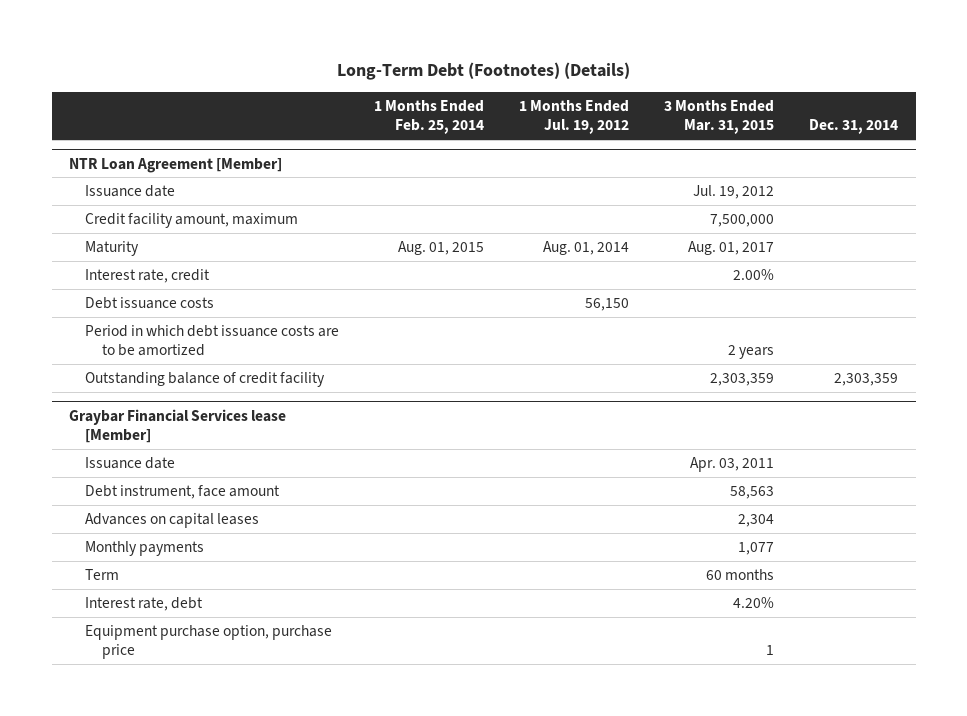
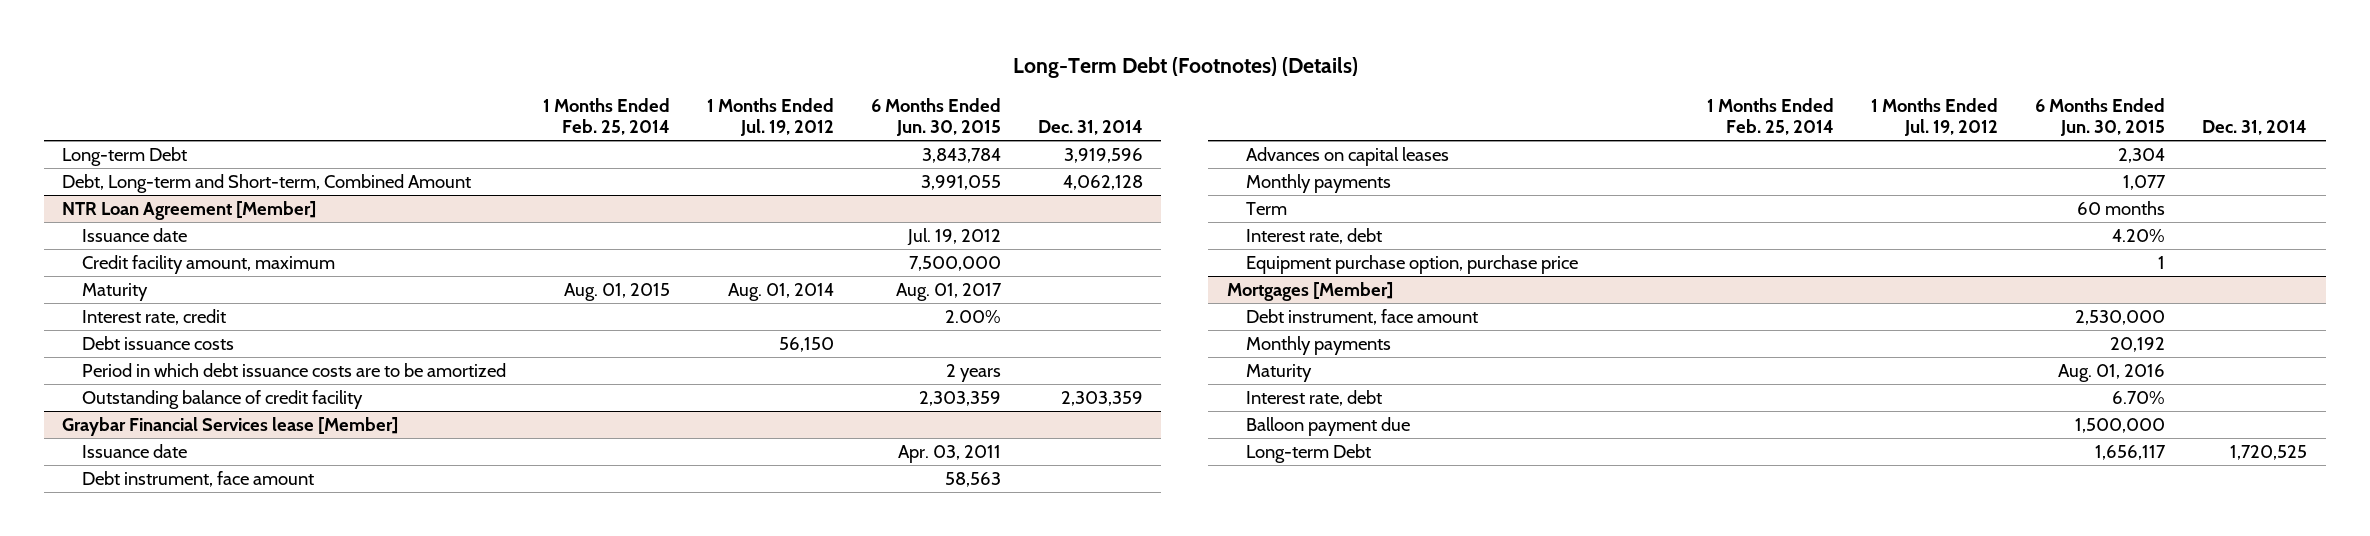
[664,100,775,135] 3 Months Ended Mar. 31, 2015 -> none
none -> [870,97,1001,137] 6 Months Ended Jun. 30, 2015
none -> [62,147,188,167] Long-term Debt
none -> [62,174,472,194] Debt, Long-term and Short-term, Combined Amount
none -> [1226,282,1393,302] Mortgages [Member]
none -> [1246,309,1479,326] Debt instrument, face amount
none -> [1246,336,1392,356] Monthly payments
none -> [1246,364,1313,383] Maturity
none -> [1246,390,1383,407] Interest rate, debt
none -> [1246,417,1411,437] Balloon payment due
none -> [1246,444,1372,464] Long-term Debt

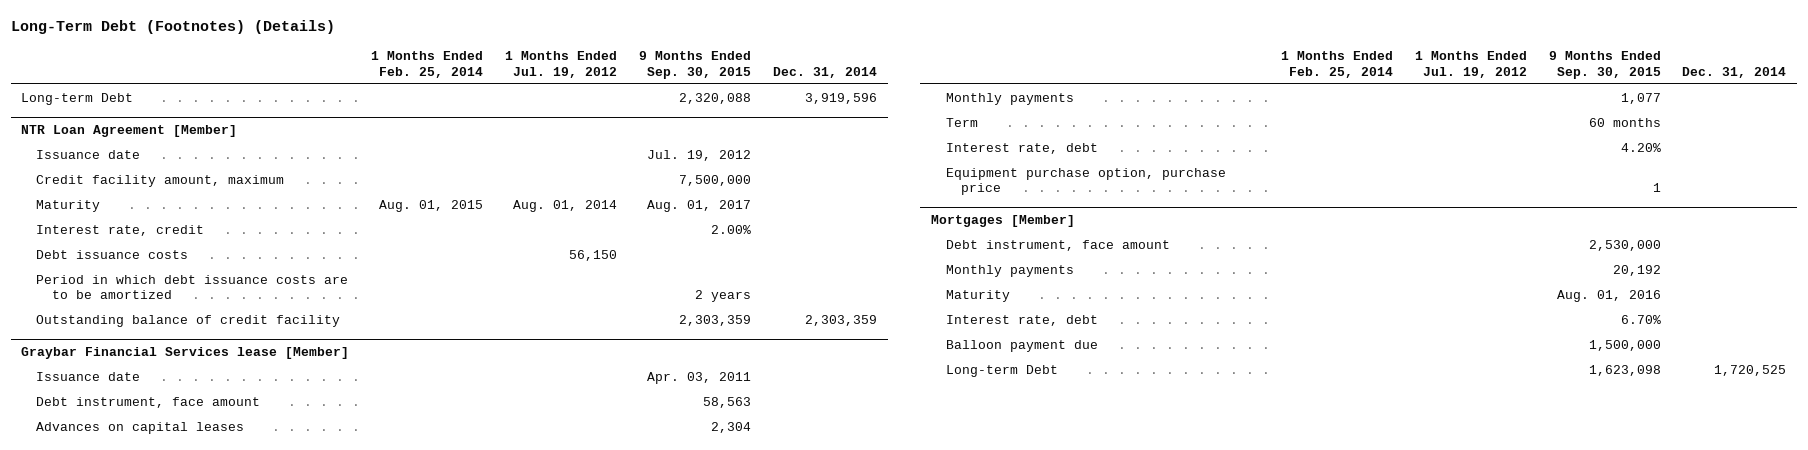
[870,97,1001,137] 6 Months Ended Jun. 30, 2015 -> none
none -> [638,51,751,79] 9 Months Ended Sep. 30, 2015
[62,174,472,194] Debt, Long-term and Short-term, Combined Amount -> none

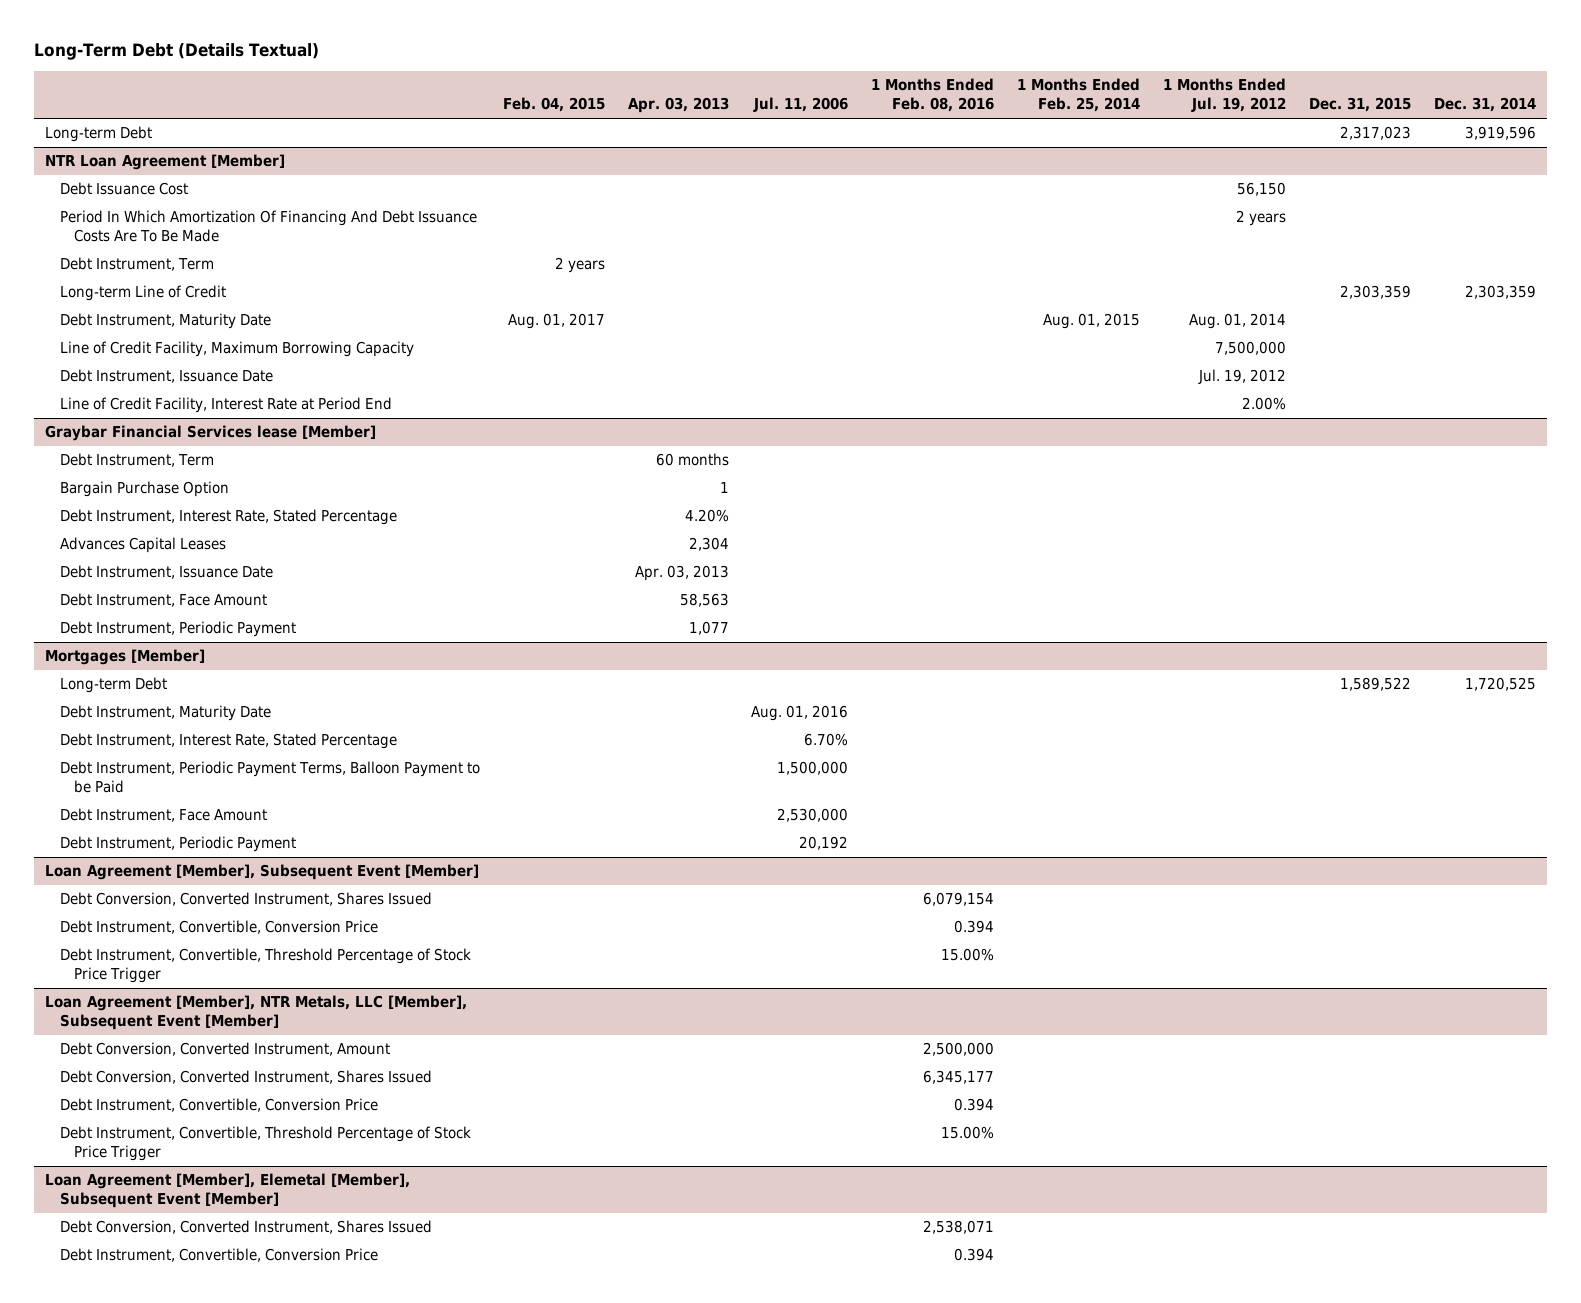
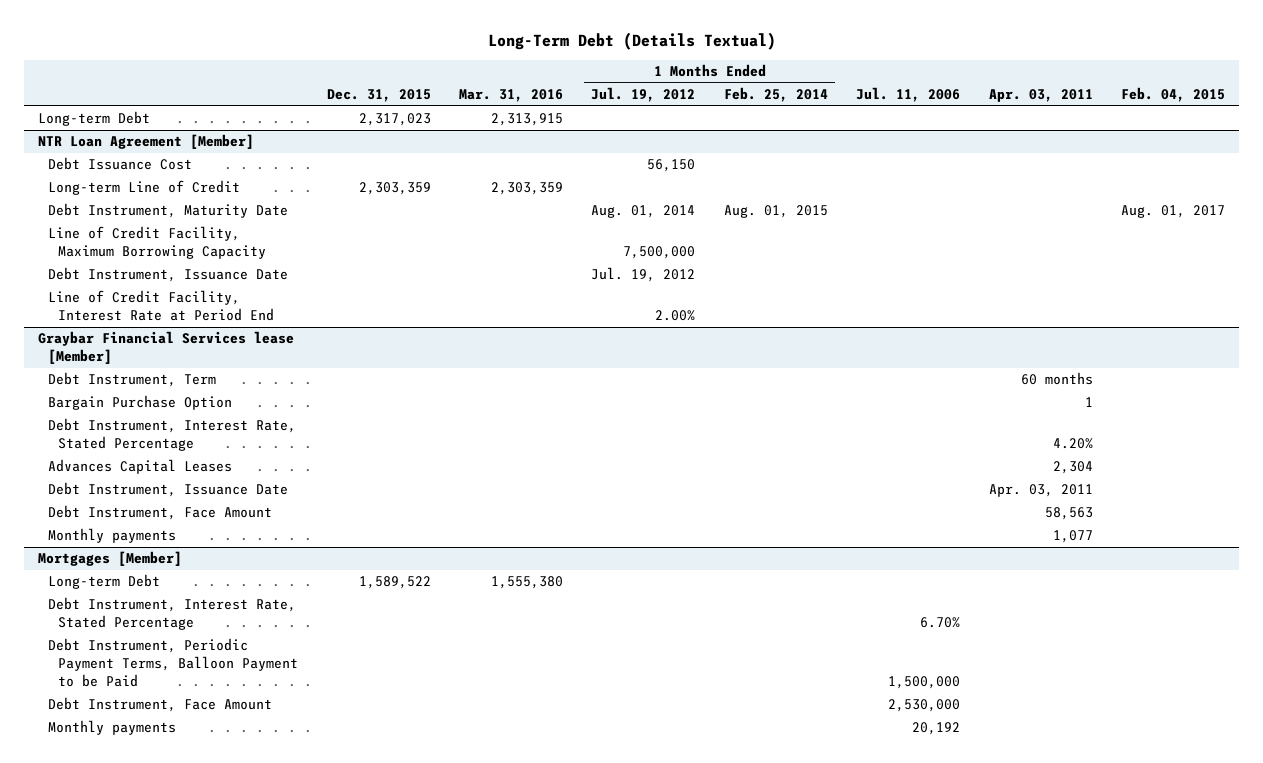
[627,97,729,114] Apr. 03, 2013 -> none
[871,78,995,113] 1 Months Ended Feb. 08, 2016 -> none
[1433,97,1536,113] Dec. 31, 2014 -> none
none -> [458,88,563,102] Mar. 31, 2016
none -> [988,88,1093,102] Apr. 03, 2011
[59,210,477,243] Period In Which Amortization Of Financing And Debt Issuance Costs Are To Be Made -> none
[59,257,214,272] Debt Instrument, Term -> none
[59,621,296,638] Debt Instrument, Periodic Payment -> [48,528,177,544] Monthly payments
[59,705,271,722] Debt Instrument, Maturity Date -> none
[45,864,480,881] Loan Agreement [Member], Subsequent Event [Member] -> none
[59,892,432,907] Debt Conversion, Converted Instrument, Shares Issued -> none
[59,920,378,935] Debt Instrument, Convertible, Conversion Price -> none
[59,948,471,984] Debt Instrument, Convertible, Threshold Percentage of Stock Price Trigger -> none
[45,995,468,1031] Loan Agreement [Member], NTR Metals, LLC [Member], Subsequent Event [Member] -> none
[59,1042,390,1057] Debt Conversion, Converted Instrument, Amount -> none
[59,1070,432,1085] Debt Conversion, Converted Instrument, Shares Issued -> none
[59,1098,378,1113] Debt Instrument, Convertible, Conversion Price -> none
[59,1126,471,1162] Debt Instrument, Convertible, Threshold Percentage of Stock Price Trigger -> none
[45,1173,411,1209] Loan Agreement [Member], Elemetal [Member], Subsequent Event [Member] -> none
[59,1220,432,1235] Debt Conversion, Converted Instrument, Shares Issued -> none
[59,1248,378,1263] Debt Instrument, Convertible, Conversion Price -> none
[59,836,296,853] Debt Instrument, Periodic Payment -> [48,720,177,736] Monthly payments

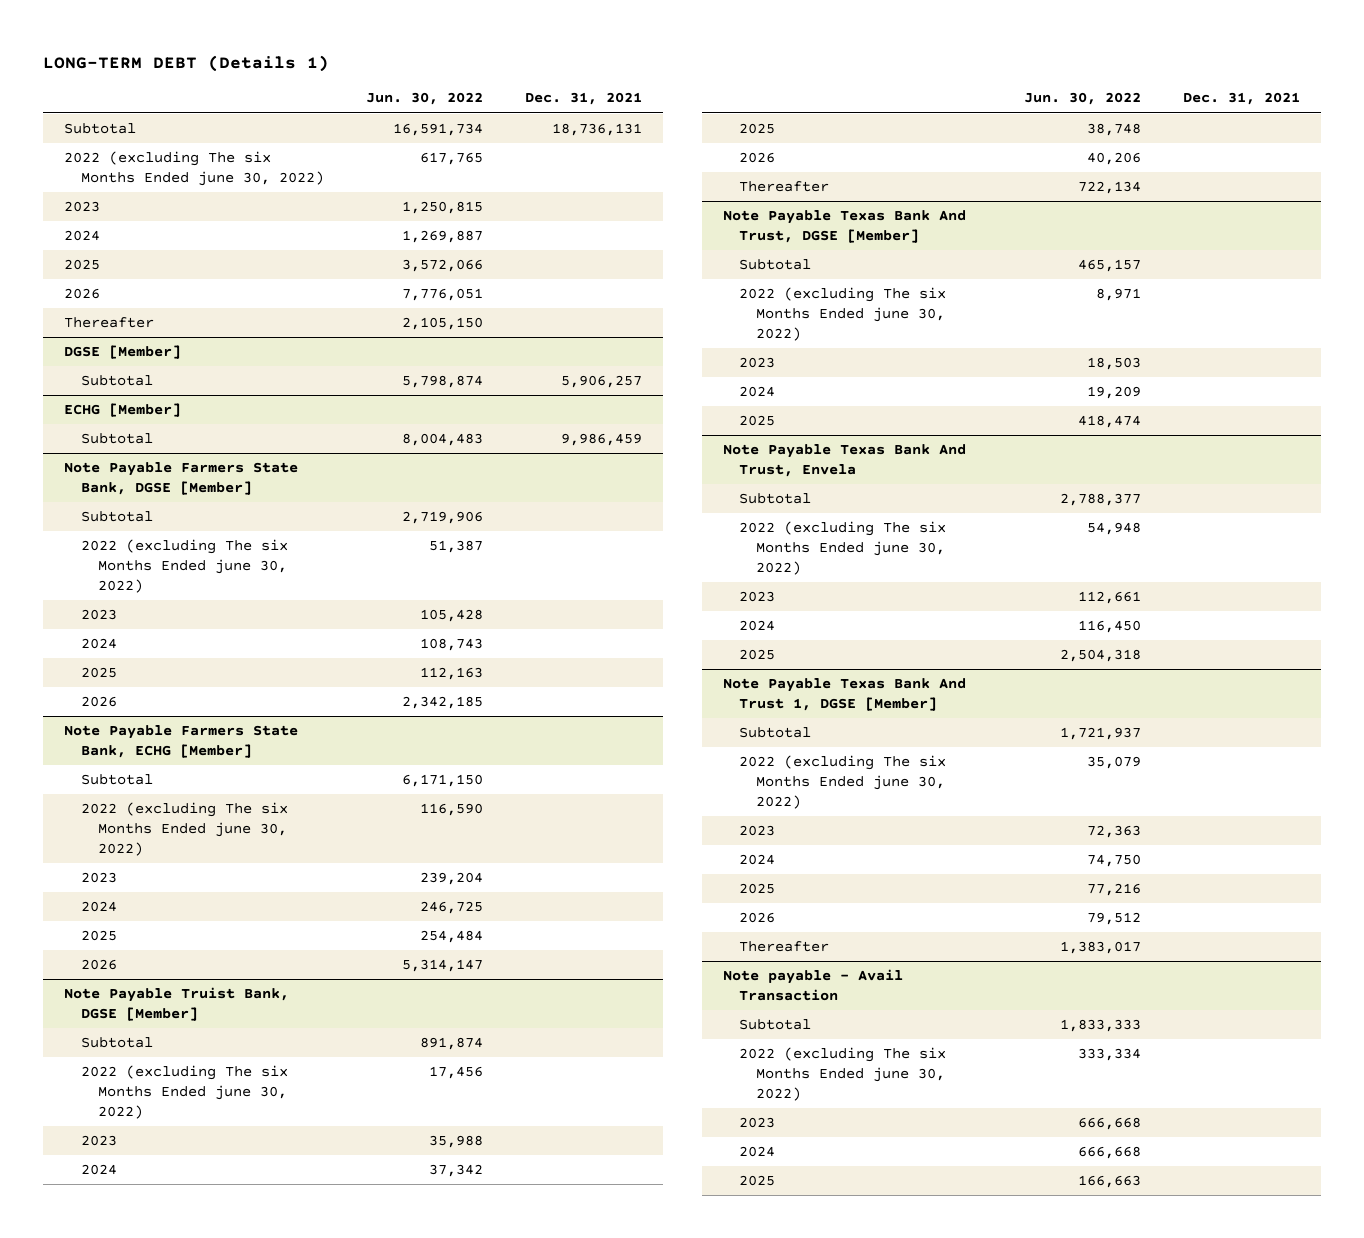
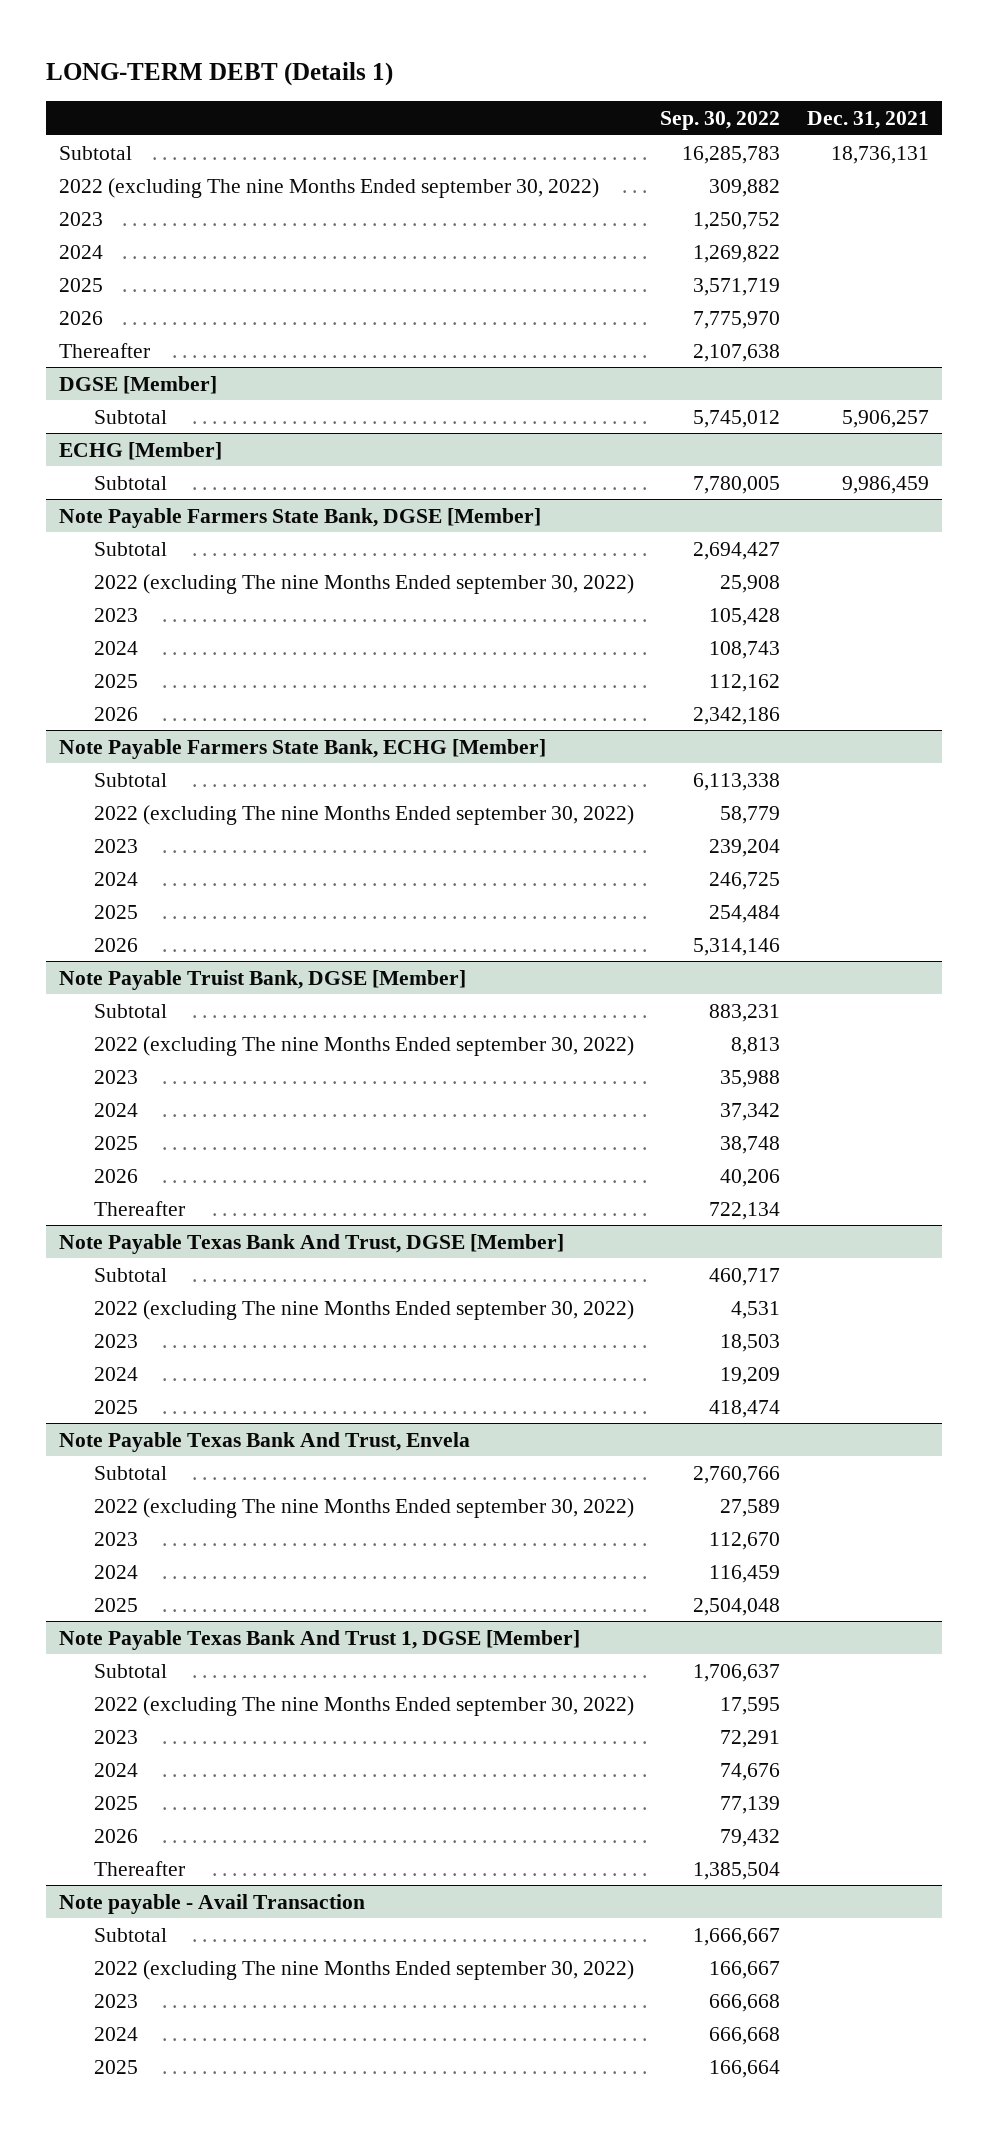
[365,92,483,106] Jun. 30, 2022 -> none
none -> [660,111,781,131] Sep. 30, 2022
[64,151,325,187] 2022 (excluding The six Months Ended june 30, 2022) -> [59,177,600,198] 2022 (excluding The nine Months Ended september 30, 2022)
[81,539,289,593] 2022 (excluding The six Months Ended june 30, 2022) -> [93,573,634,594] 2022 (excluding The nine Months Ended september 30, 2022)
[81,802,289,856] 2022 (excluding The six Months Ended june 30, 2022) -> [93,804,634,825] 2022 (excluding The nine Months Ended september 30, 2022)
[81,1065,289,1119] 2022 (excluding The six Months Ended june 30, 2022) -> [93,1035,634,1056] 2022 (excluding The nine Months Ended september 30, 2022)
[739,287,947,341] 2022 (excluding The six Months Ended june 30, 2022) -> [93,1299,634,1320] 2022 (excluding The nine Months Ended september 30, 2022)
[739,521,947,575] 2022 (excluding The six Months Ended june 30, 2022) -> [93,1497,634,1518] 2022 (excluding The nine Months Ended september 30, 2022)
[739,755,947,809] 2022 (excluding The six Months Ended june 30, 2022) -> [93,1695,634,1716] 2022 (excluding The nine Months Ended september 30, 2022)
[739,1047,947,1101] 2022 (excluding The six Months Ended june 30, 2022) -> [93,1959,634,1980] 2022 (excluding The nine Months Ended september 30, 2022)

